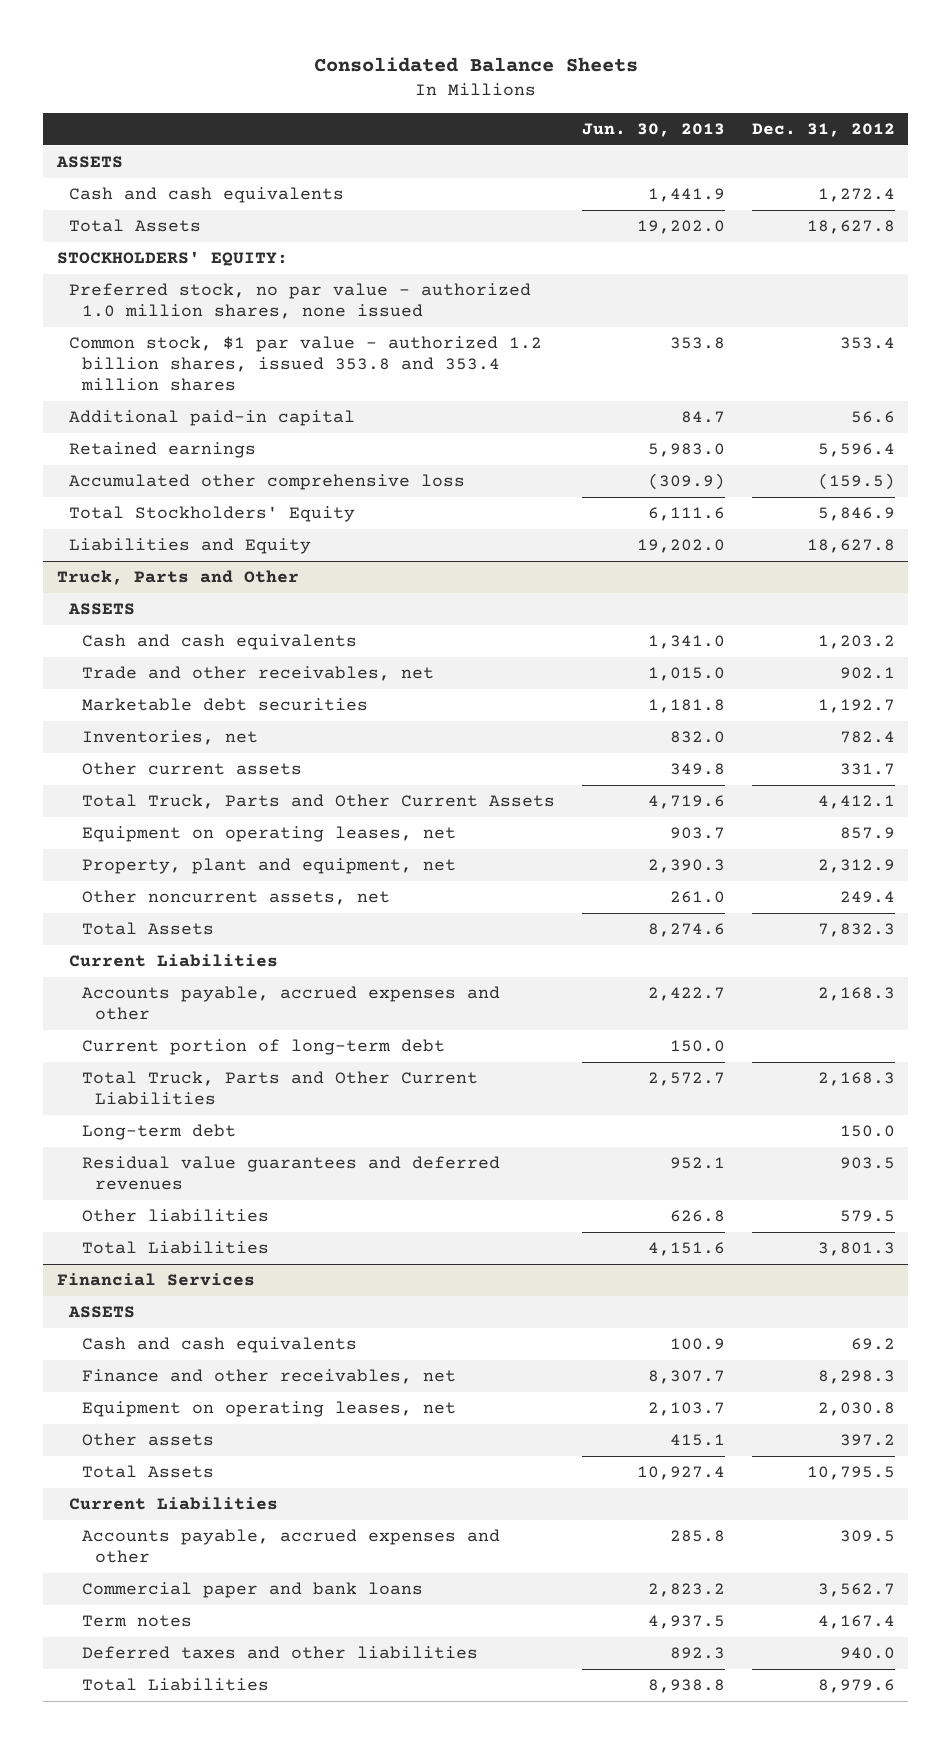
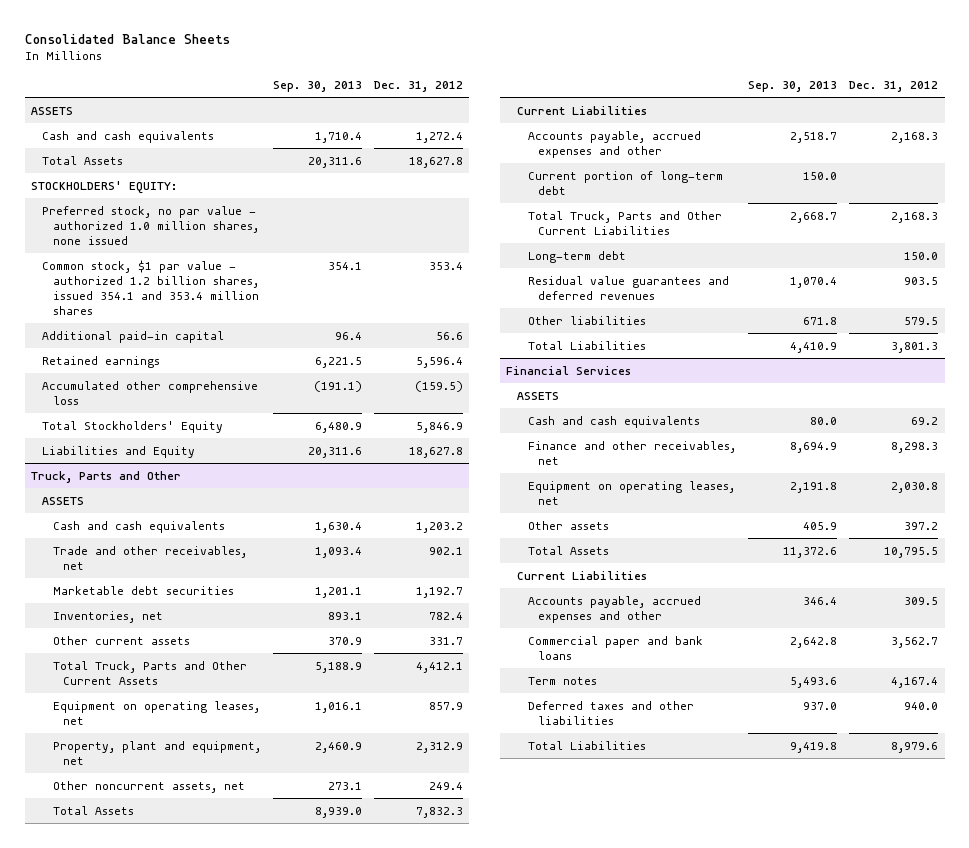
[581,122,725,137] Jun. 30, 2013 -> none
none -> [272,81,362,93] Sep. 30, 2013
[69,336,543,392] Common stock, $1 par value - authorized 1.2 billion shares, issued 353.8 and 353.4 million shares -> [41,259,259,315] Common stock, $1 par value - authorized 1.2 billion shares, issued 354.1 and 353.4 million shares

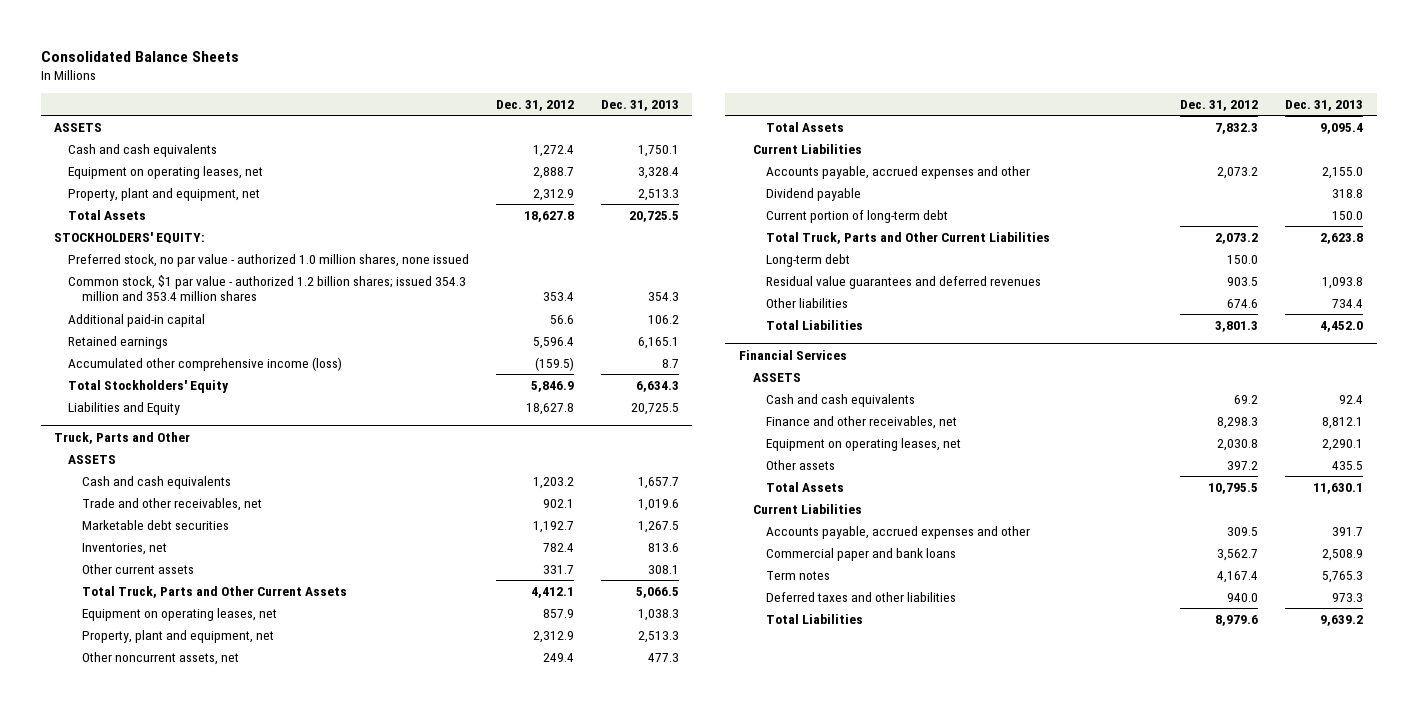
[272,81,362,93] Sep. 30, 2013 -> none
none -> [600,99,679,111] Dec. 31, 2013
none -> [68,165,264,179] Equipment on operating leases, net
none -> [68,187,261,201] Property, plant and equipment, net
[41,259,259,315] Common stock, $1 par value - authorized 1.2 billion shares, issued 354.1 and 353.4 million shares -> [68,274,467,302] Common stock, $1 par value - authorized 1.2 billion shares; issued 354.3 million and 353.4 million shares
[41,380,258,405] Accumulated other comprehensive loss -> [68,356,343,371] Accumulated other comprehensive income (loss)
[891,131,939,143] 2,168.3 -> [1217,166,1259,179] 2,073.2
none -> [766,187,862,201] Dividend payable
[891,211,939,223] 2,168.3 -> [1215,232,1259,244] 2,073.2
[904,316,939,325] 579.5 -> [1227,298,1259,308] 674.6

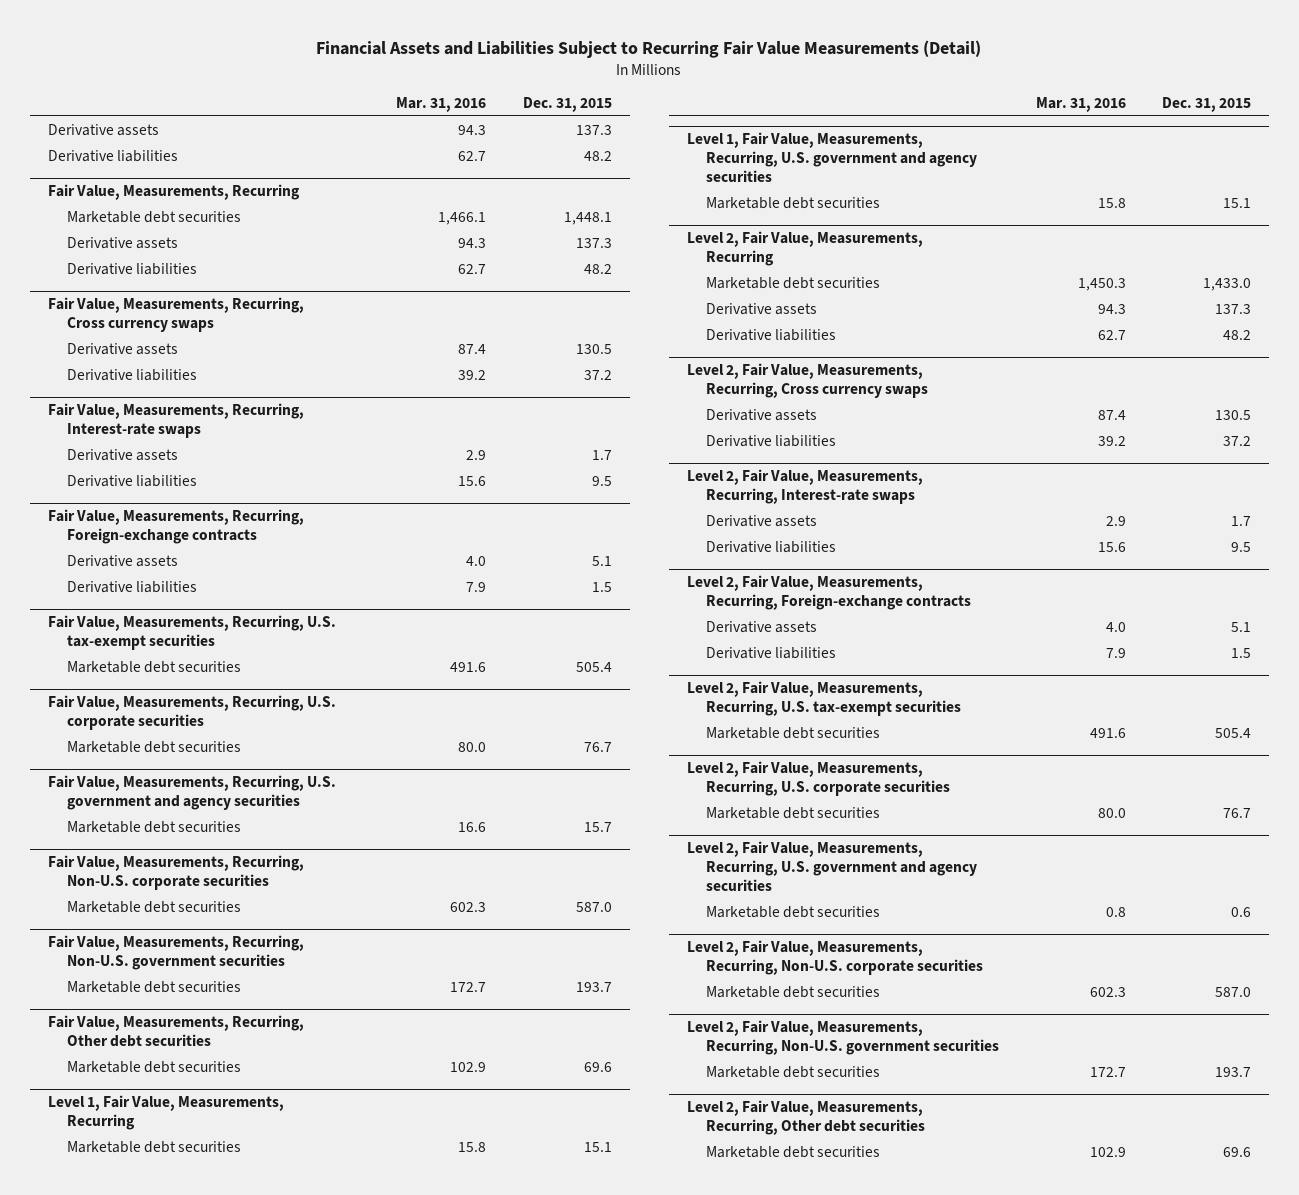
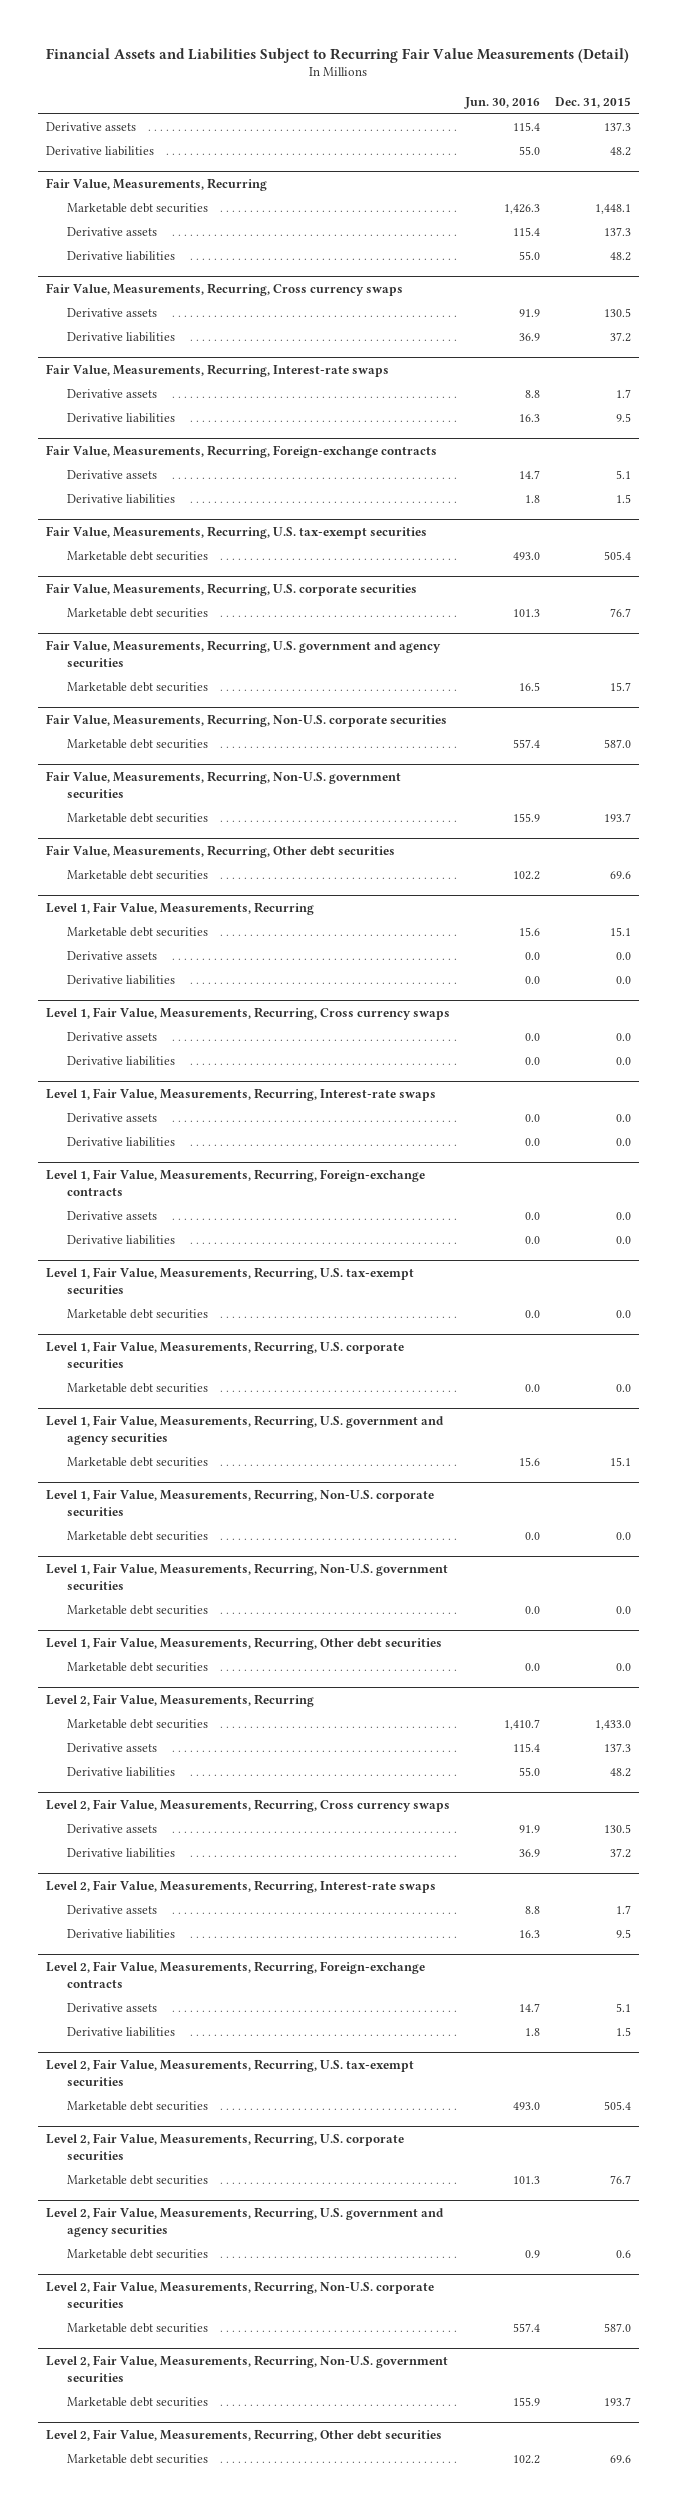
[396,97,487,113] Mar. 31, 2016 -> none
none -> [463,97,540,110] Jun. 30, 2016
none -> [66,951,157,961] Derivative assets
none -> [66,975,175,986] Derivative liabilities
none -> [45,1007,450,1021] Level 1, Fair Value, Measurements, Recurring, Cross currency swaps
none -> [66,1032,157,1042] Derivative assets
none -> [66,1056,175,1067] Derivative liabilities
none -> [45,1088,436,1102] Level 1, Fair Value, Measurements, Recurring, Interest-rate swaps
none -> [66,1113,157,1123] Derivative assets
none -> [66,1137,175,1148] Derivative liabilities
none -> [45,1169,425,1197] Level 1, Fair Value, Measurements, Recurring, Foreign-exchange contracts
none -> [66,1211,157,1221] Derivative assets
none -> [66,1235,175,1246] Derivative liabilities
none -> [45,1267,414,1295] Level 1, Fair Value, Measurements, Recurring, U.S. tax-exempt securities
none -> [66,1309,208,1320] Marketable debt securities
none -> [45,1341,404,1369] Level 1, Fair Value, Measurements, Recurring, U.S. corporate securities
none -> [66,1383,208,1394] Marketable debt securities
none -> [45,1489,434,1517] Level 1, Fair Value, Measurements, Recurring, Non-U.S. corporate securities
none -> [66,1531,208,1542] Marketable debt securities
none -> [45,1563,448,1591] Level 1, Fair Value, Measurements, Recurring, Non-U.S. government securities
none -> [66,1605,208,1616] Marketable debt securities
none -> [45,1637,442,1651] Level 1, Fair Value, Measurements, Recurring, Other debt securities
none -> [66,1662,208,1673] Marketable debt securities

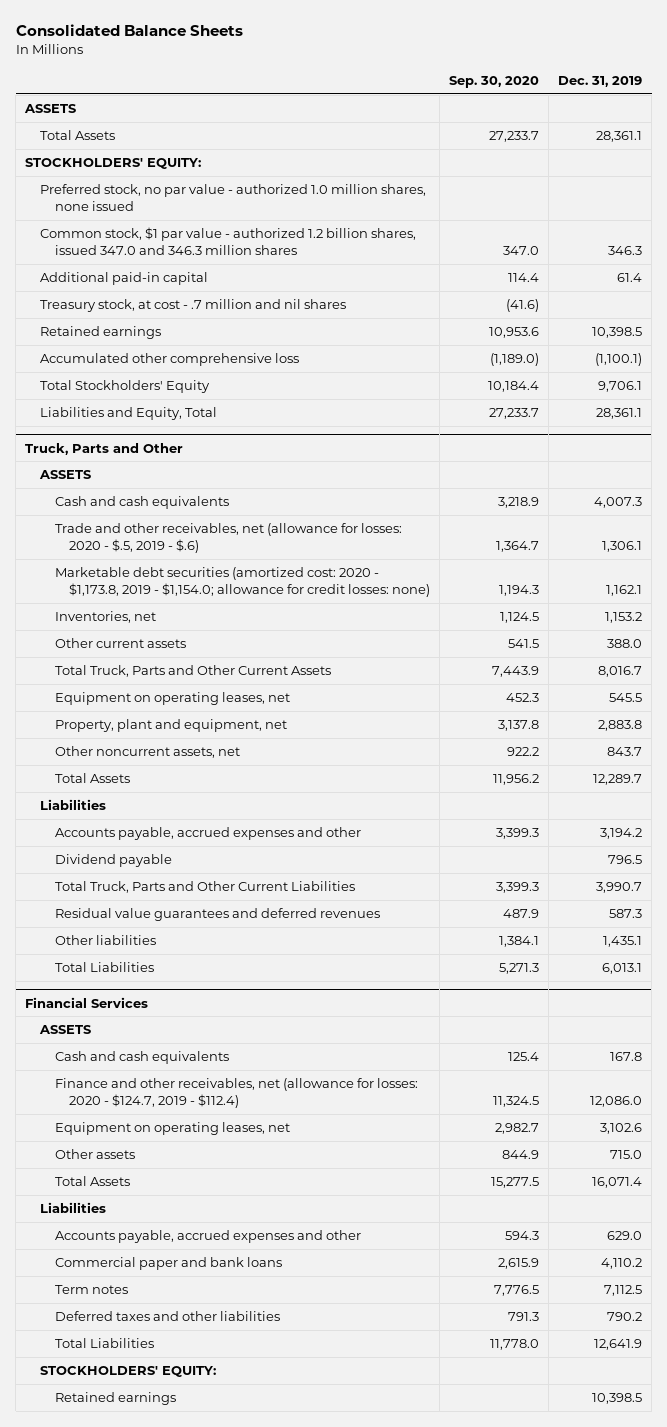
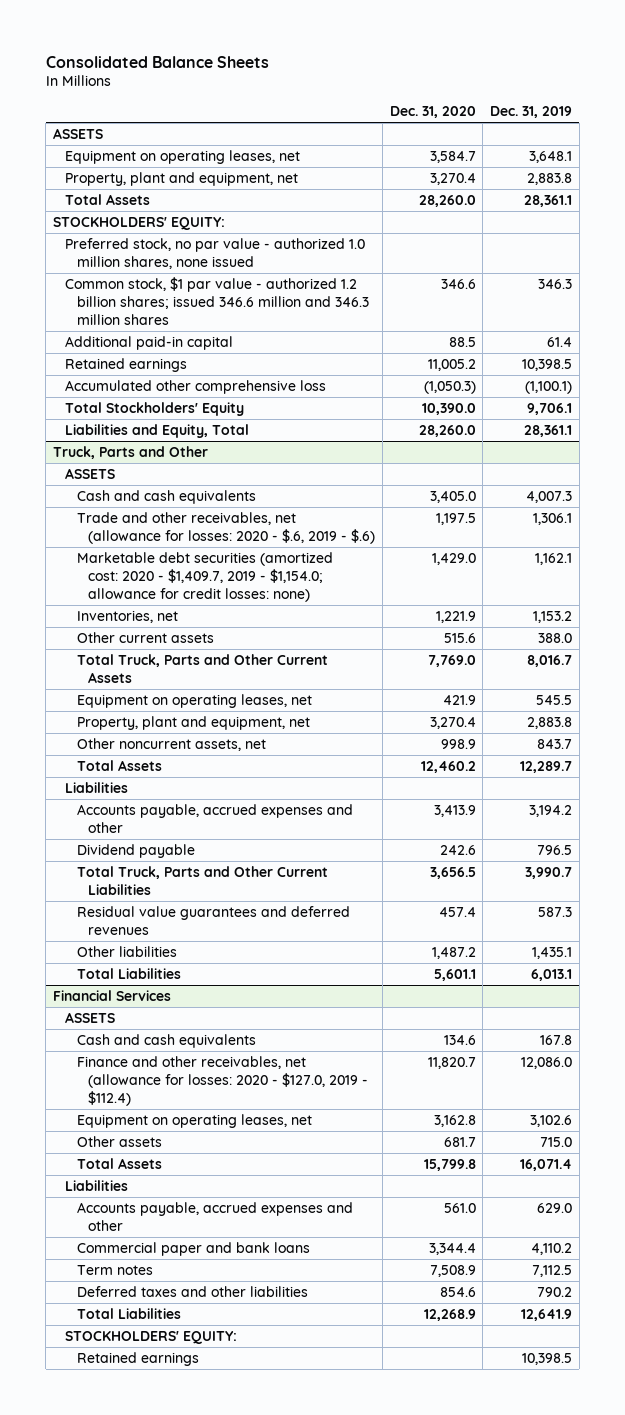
[449,76,540,89] Sep. 30, 2020 -> none
none -> [389,106,476,119] Dec. 31, 2020
none -> [64,149,300,164] Equipment on operating leases, net
none -> [64,171,298,186] Property, plant and equipment, net
[39,227,416,256] Common stock, $1 par value - authorized 1.2 billion shares, issued 347.0 and 346.3 million shares -> [64,276,369,325] Common stock, $1 par value - authorized 1.2 billion shares; issued 346.6 million and 346.3 million shares
[39,299,346,313] Treasury stock, at cost - .7 million and nil shares -> none
[54,523,402,554] Trade and other receivables, net (allowance for losses: 2020 - $.5, 2019 - $.6) -> [76,511,376,544] Trade and other receivables, net (allowance for losses: 2020 - $.6, 2019 - $.6)
[54,567,431,598] Marketable debt securities (amortized cost: 2020 - $1,173.8, 2019 - $1,154.0; allowance for credit losses: none) -> [76,551,333,602] Marketable debt securities (amortized cost: 2020 - $1,409.7, 2019 - $1,154.0; allowance for credit losses: none)
[54,1078,418,1109] Finance and other receivables, net (allowance for losses: 2020 - $124.7, 2019 - $112.4) -> [76,1055,369,1106] Finance and other receivables, net (allowance for losses: 2020 - $127.0, 2019 - $112.4)

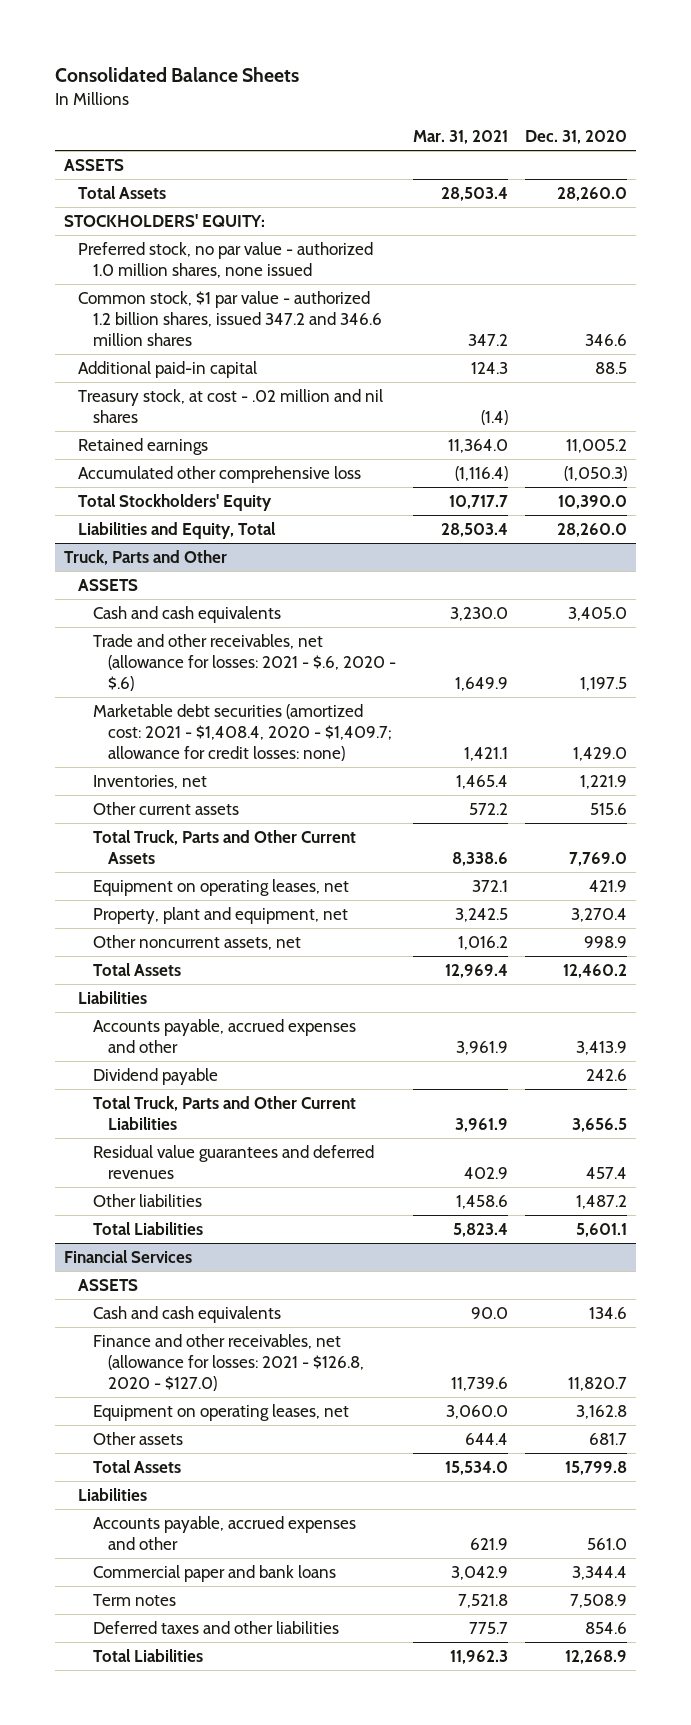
[490,106,573,119] Dec. 31, 2019 -> none
none -> [412,130,508,145] Mar. 31, 2021
[64,149,300,164] Equipment on operating leases, net -> none
[64,171,298,186] Property, plant and equipment, net -> none
[64,276,369,325] Common stock, $1 par value - authorized 1.2 billion shares; issued 346.6 million and 346.3 million shares -> [78,291,383,346] Common stock, $1 par value - authorized 1.2 billion shares, issued 347.2 and 346.6 million shares
none -> [78,389,384,423] Treasury stock, at cost - .02 million and nil shares
[76,511,376,544] Trade and other receivables, net (allowance for losses: 2020 - $.6, 2019 - $.6) -> [93,634,396,691] Trade and other receivables, net (allowance for losses: 2021 - $.6, 2020 - $.6)
[76,551,333,602] Marketable debt securities (amortized cost: 2020 - $1,409.7, 2019 - $1,154.0; allowance for credit losses: none) -> [93,704,392,761] Marketable debt securities (amortized cost: 2021 - $1,408.4, 2020 - $1,409.7; allowance for credit losses: none)
[76,1055,369,1106] Finance and other receivables, net (allowance for losses: 2020 - $127.0, 2019 - $112.4) -> [93,1334,364,1391] Finance and other receivables, net (allowance for losses: 2021 - $126.8, 2020 - $127.0)
[64,1330,237,1344] STOCKHOLDERS' EQUITY: -> none
[76,1351,199,1366] Retained earnings -> none

